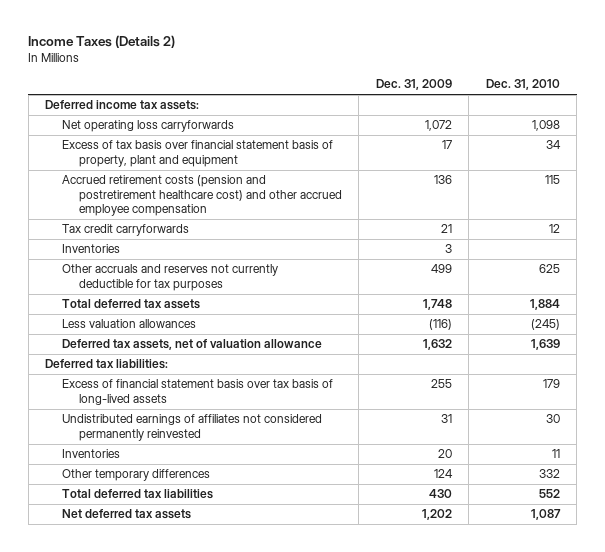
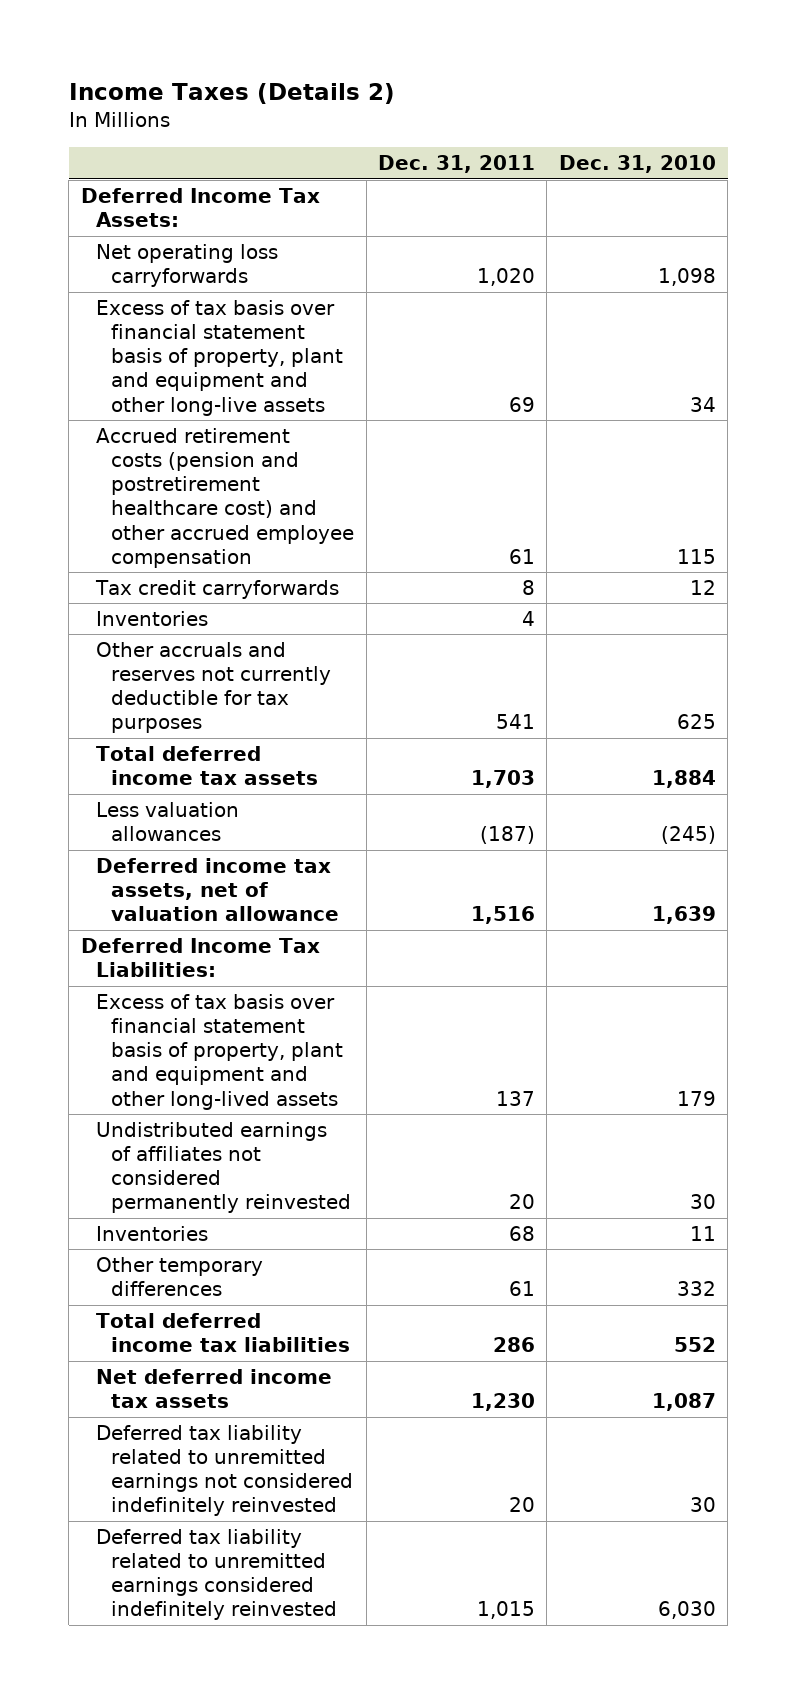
[375,79,452,91] Dec. 31, 2009 -> none
none -> [378,155,536,174] Dec. 31, 2011
[45,100,200,111] Deferred income tax assets: -> [80,188,320,228] Deferred Income Tax Assets:
[61,140,333,167] Excess of tax basis over financial statement basis of property, plant and equipment -> [96,300,344,416] Excess of tax basis over financial statement basis of property, plant and equipment and other long-live assets
[61,299,200,310] Total deferred tax assets -> [96,746,319,786] Total deferred income tax assets
[61,339,322,351] Deferred tax assets, net of valuation allowance -> [96,858,340,922] Deferred income tax assets, net of valuation allowance
[45,359,169,370] Deferred tax liabilities: -> [80,938,320,978] Deferred Income Tax Liabilities:
[61,379,333,405] Excess of financial statement basis over tax basis of long-lived assets -> [96,994,344,1110] Excess of tax basis over financial statement basis of property, plant and equipment and other long-lived assets
[61,489,213,500] Total deferred tax liabilities -> [96,1313,351,1353] Total deferred income tax liabilities
[61,509,191,520] Net deferred tax assets -> [96,1369,333,1409] Net deferred income tax assets
none -> [96,1425,354,1517] Deferred tax liability related to unremitted earnings not considered indefinitely reinvested
none -> [96,1529,338,1621] Deferred tax liability related to unremitted earnings considered indefinitely reinvested

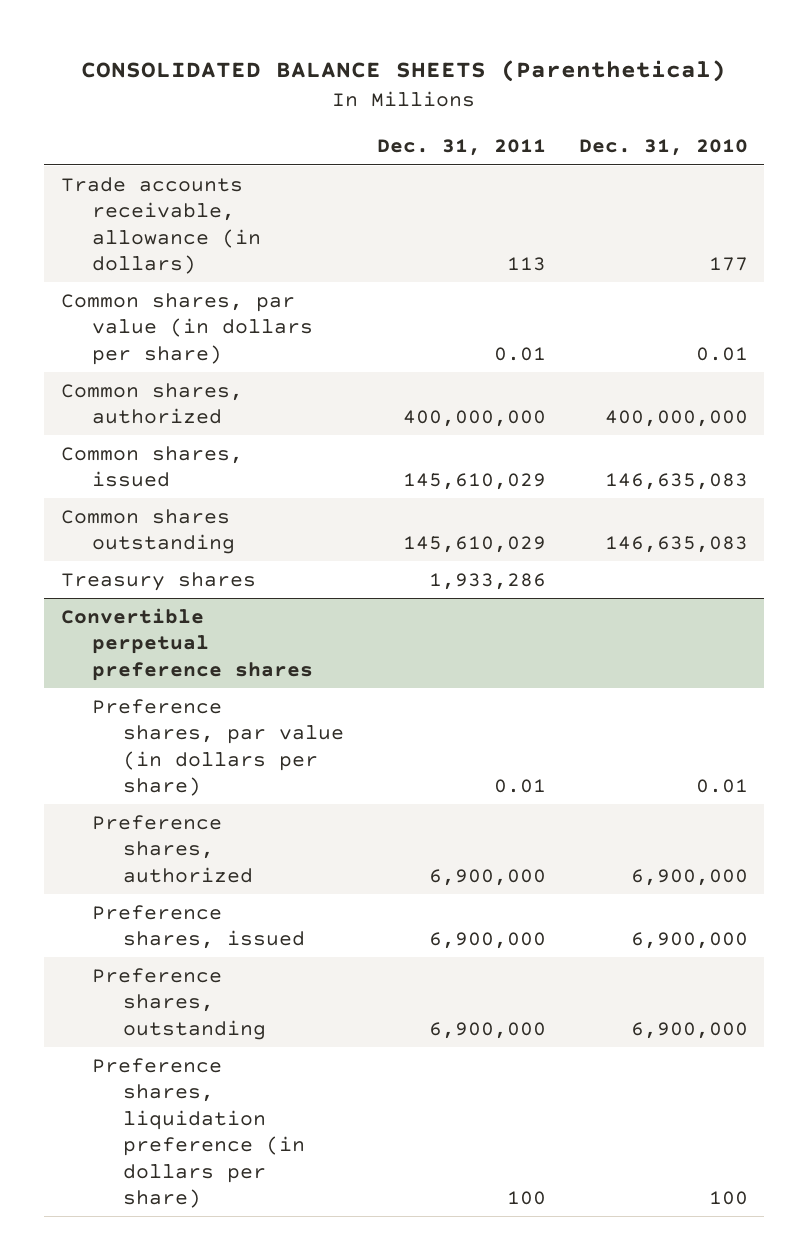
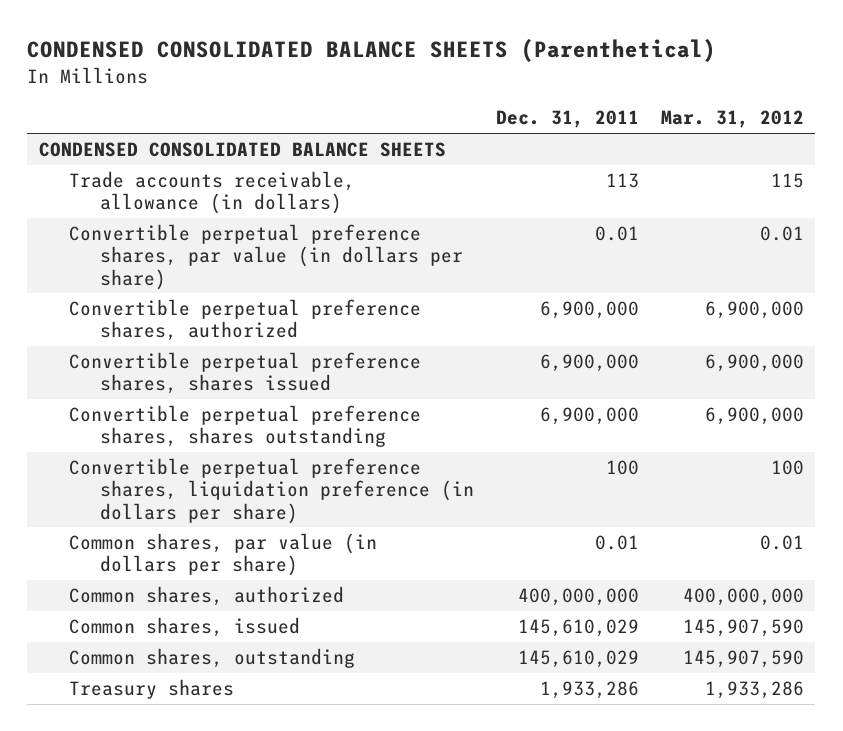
[81,60,727,83] CONSOLIDATED BALANCE SHEETS (Parenthetical) -> [27,39,717,63] CONDENSED CONSOLIDATED BALANCE SHEETS (Parenthetical)
[578,139,748,157] Dec. 31, 2010 -> none
none -> [661,110,805,129] Mar. 31, 2012
none -> [38,142,446,158] CONDENSED CONSOLIDATED BALANCE SHEETS
none -> [69,224,463,290] Convertible perpetual preference shares, par value (in dollars per share)
none -> [69,299,422,342] Convertible perpetual preference shares, authorized
none -> [69,352,422,395] Convertible perpetual preference shares, shares issued
none -> [69,405,422,448] Convertible perpetual preference shares, shares outstanding
none -> [69,458,474,524] Convertible perpetual preference shares, liquidation preference (in dollars per share)
[60,508,236,555] Common shares outstanding -> [69,648,356,669] Common shares, outstanding
[60,607,314,681] Convertible perpetual preference shares -> none
[92,698,345,797] Preference shares, par value (in dollars per share) -> none
[92,814,254,883] Preference shares, authorized -> none
[92,904,306,950] Preference shares, issued -> none
[92,967,267,1040] Preference shares, outstanding -> none
[92,1057,306,1209] Preference shares, liquidation preference (in dollars per share) -> none

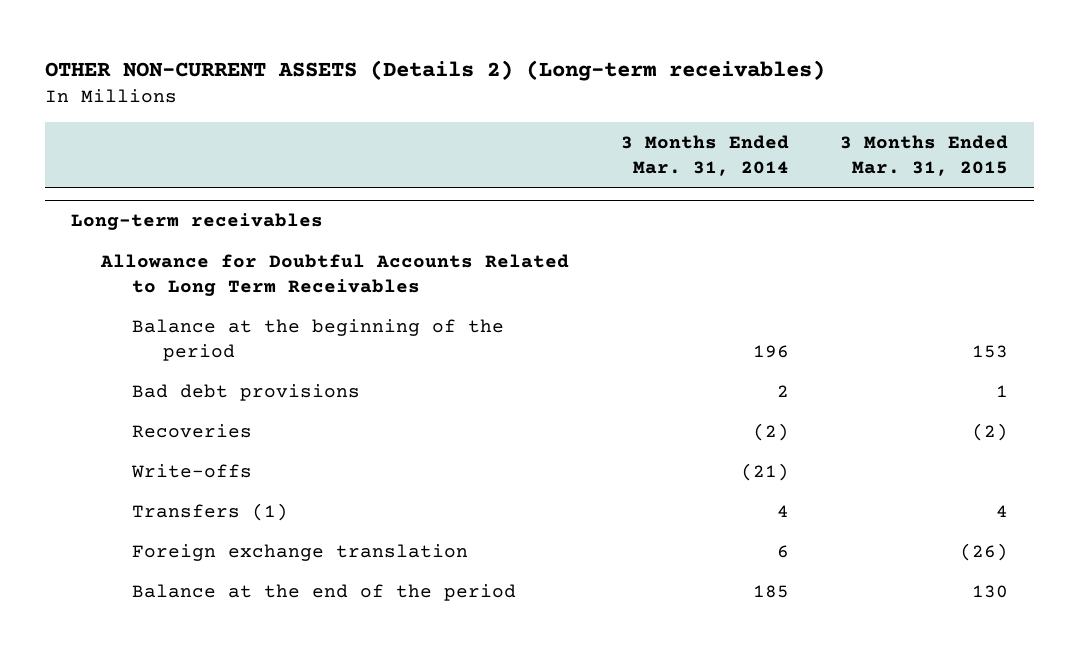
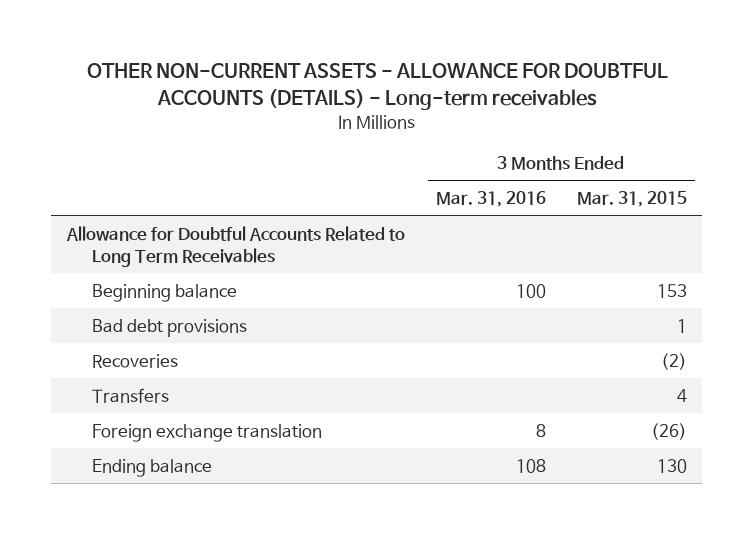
[45,59,826,81] OTHER NON-CURRENT ASSETS (Details 2) (Long-term receivables) -> [86,63,668,110] OTHER NON-CURRENT ASSETS - ALLOWANCE FOR DOUBTFUL ACCOUNTS (DETAILS) - Long-term receivables
[620,134,789,177] 3 Months Ended Mar. 31, 2014 -> none
none -> [435,190,546,207] Mar. 31, 2016
[70,213,323,231] Long-term receivables -> none
[132,318,505,362] Balance at the beginning of the period -> [92,283,238,302] Beginning balance
[131,463,253,478] Write-offs -> none
[132,502,289,521] Transfers (1) -> [92,387,170,403] Transfers
[132,583,517,601] Balance at the end of the period -> [92,458,213,477] Ending balance

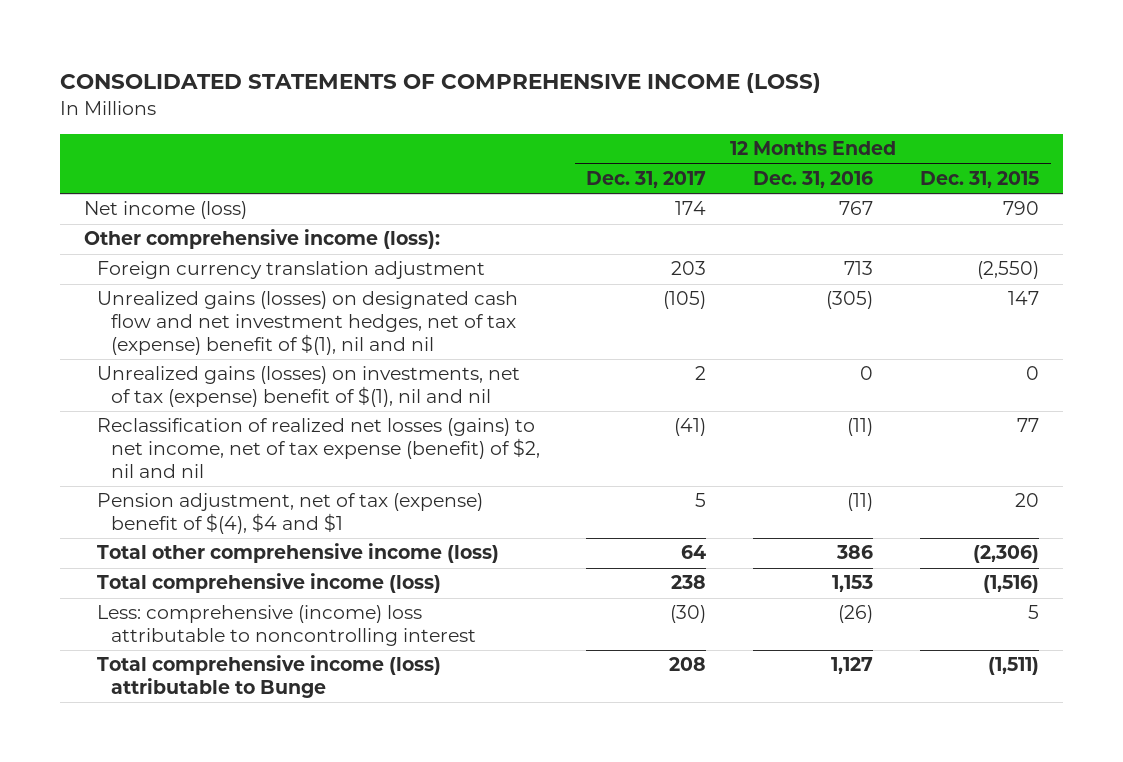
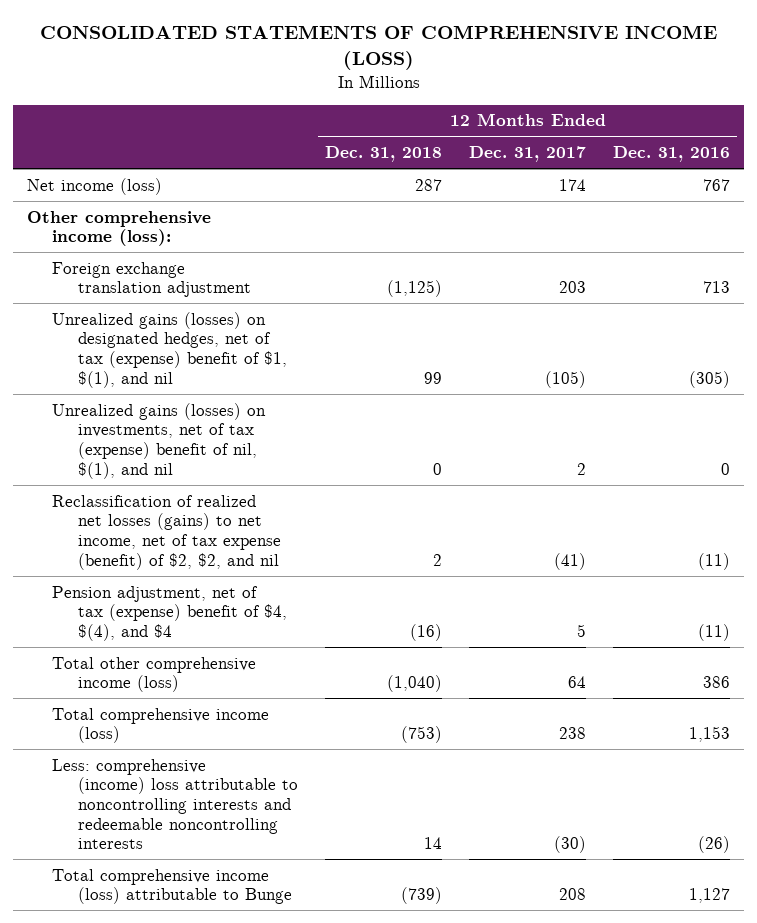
[920,170,1040,188] Dec. 31, 2015 -> none
none -> [325,146,443,163] Dec. 31, 2018
[97,261,486,280] Foreign currency translation adjustment -> [52,261,251,298] Foreign exchange translation adjustment
[97,291,519,355] Unrealized gains (losses) on designated cash flow and net investment hedges, net of tax (expense) benefit of $(1), nil and nil -> [52,311,287,388] Unrealized gains (losses) on designated hedges, net of tax (expense) benefit of $1, $(1), and nil
[97,366,521,408] Unrealized gains (losses) on investments, net of tax (expense) benefit of $(1), nil and nil -> [52,402,267,479] Unrealized gains (losses) on investments, net of tax (expense) benefit of nil, $(1), and nil
[97,418,540,478] Reclassification of realized net losses (gains) to net income, net of tax expense (benefit) of $2, nil and nil -> [52,494,281,570] Reclassification of realized net losses (gains) to net income, net of tax expense (benefit) of $2, $2, and nil
[97,493,484,535] Pension adjustment, net of tax (expense) benefit of $(4), $4 and $1 -> [52,585,287,641] Pension adjustment, net of tax (expense) benefit of $4, $(4), and $4
[97,605,476,647] Less: comprehensive (income) loss attributable to noncontrolling interest -> [52,758,298,850] Less: comprehensive (income) loss attributable to noncontrolling interests and redeemable noncontrolling interests

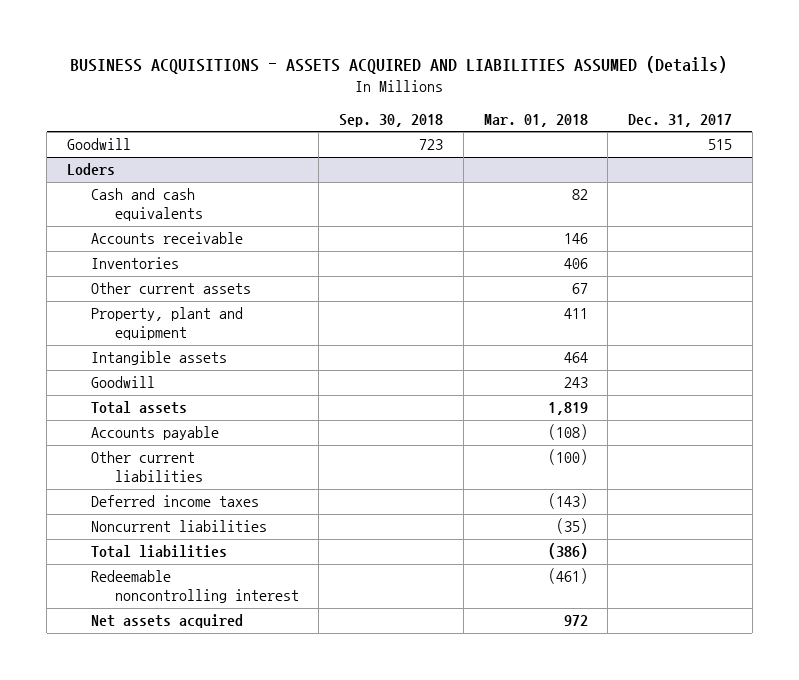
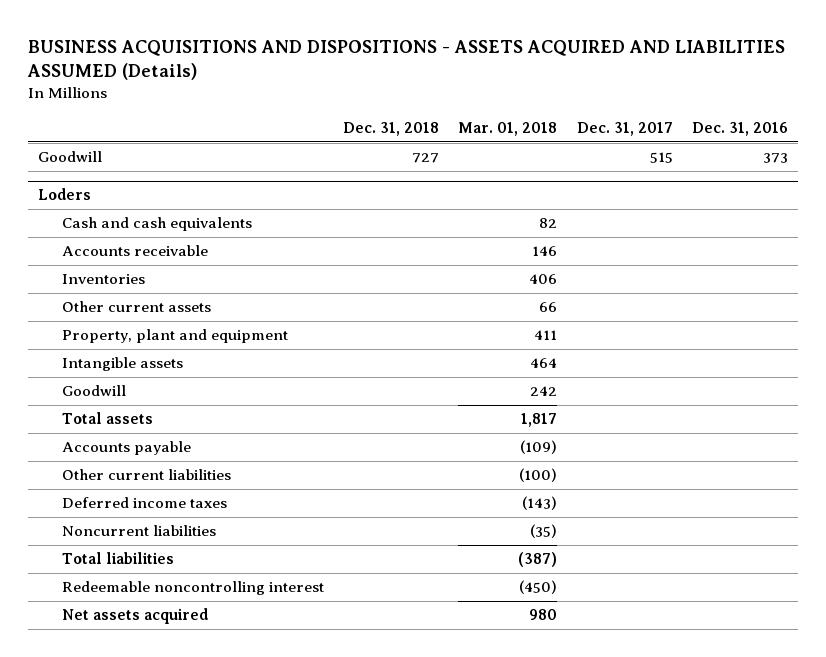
[70,56,728,75] BUSINESS ACQUISITIONS - ASSETS ACQUIRED AND LIABILITIES ASSUMED (Details) -> [27,39,786,81] BUSINESS ACQUISITIONS AND DISPOSITIONS - ASSETS ACQUIRED AND LIABILITIES ASSUMED (Details)
[339,113,444,127] Sep. 30, 2018 -> none
none -> [343,122,440,137] Dec. 31, 2018
none -> [691,122,788,137] Dec. 31, 2016
[571,283,588,295] 67 -> [539,302,558,313] 66
[563,377,588,389] 243 -> [530,386,558,397] 242
[547,402,588,416] 1,819 -> [521,413,558,428] 1,817
[547,424,588,441] (108) -> [520,440,558,455] (109)
[547,543,588,560] (386) -> [518,552,558,568] (387)
[547,568,588,585] (461) -> [519,580,558,595] (450)
[563,615,588,627] 972 -> [529,609,558,621] 980

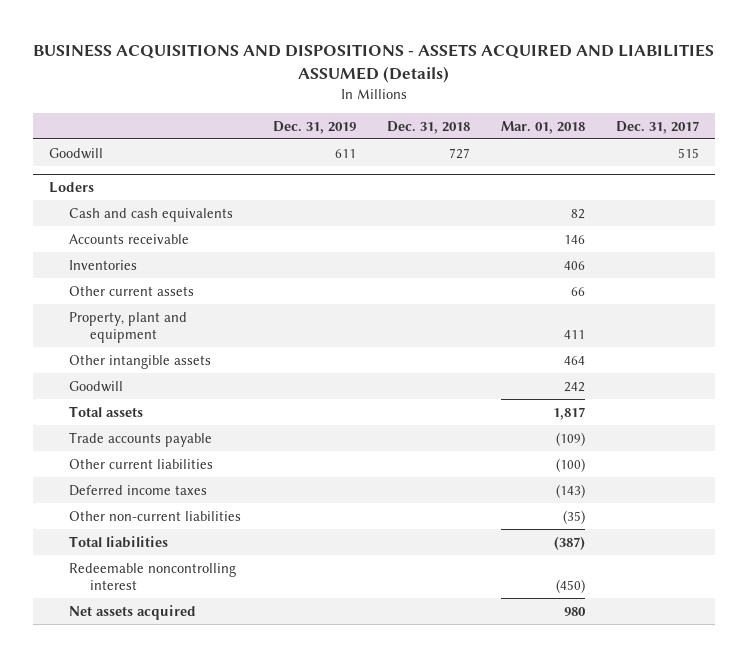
[691,122,788,137] Dec. 31, 2016 -> none
none -> [272,120,356,134] Dec. 31, 2019
[61,357,183,372] Intangible assets -> [69,354,212,369] Other intangible assets
[61,441,191,456] Accounts payable -> [69,431,213,447] Trade accounts payable
[61,525,216,537] Noncurrent liabilities -> [69,510,242,521] Other non-current liabilities

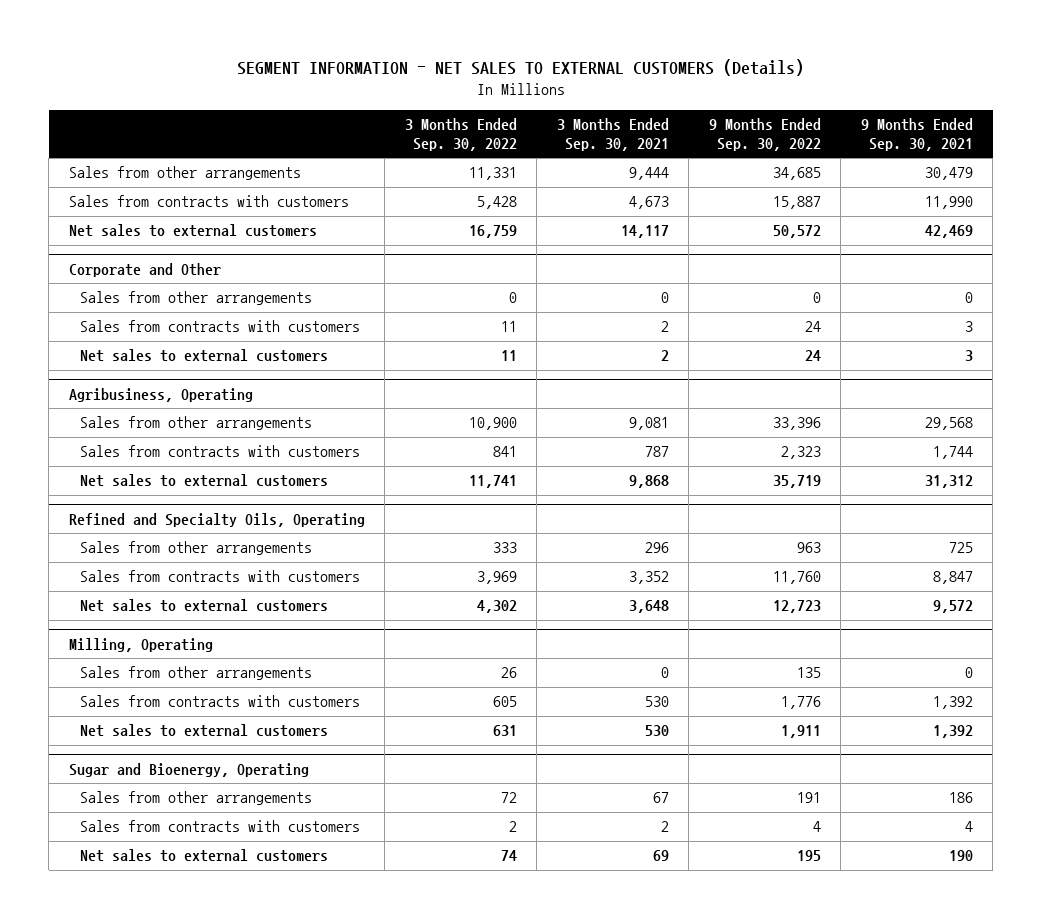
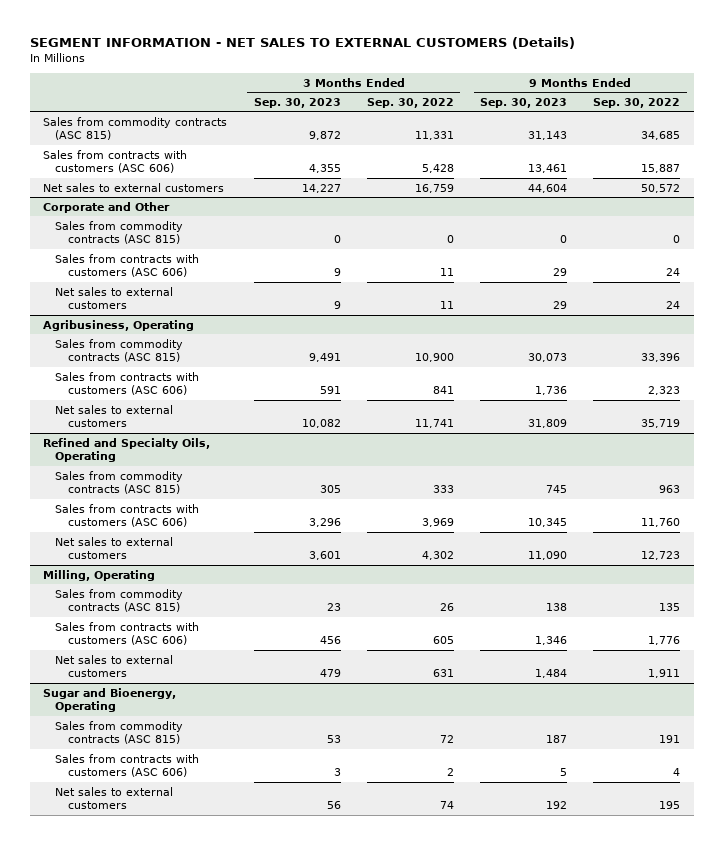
[556,118,669,152] 3 Months Ended Sep. 30, 2021 -> none
[860,118,973,152] 9 Months Ended Sep. 30, 2021 -> none
none -> [253,97,341,108] Sep. 30, 2023
none -> [480,97,568,108] Sep. 30, 2023
[68,166,301,181] Sales from other arrangements -> [43,116,228,141] Sales from commodity contracts (ASC 815)
[68,195,349,208] Sales from contracts with customers -> [43,149,188,174] Sales from contracts with customers (ASC 606)
[80,291,313,306] Sales from other arrangements -> [55,220,184,245] Sales from commodity contracts (ASC 815)
[80,320,361,333] Sales from contracts with customers -> [55,253,200,278] Sales from contracts with customers (ASC 606)
[80,416,313,431] Sales from other arrangements -> [55,338,184,363] Sales from commodity contracts (ASC 815)
[80,445,361,458] Sales from contracts with customers -> [55,371,200,396] Sales from contracts with customers (ASC 606)
[80,541,313,556] Sales from other arrangements -> [55,470,184,495] Sales from commodity contracts (ASC 815)
[80,570,361,583] Sales from contracts with customers -> [55,503,200,528] Sales from contracts with customers (ASC 606)
[80,666,313,681] Sales from other arrangements -> [55,588,184,613] Sales from commodity contracts (ASC 815)
[80,695,361,708] Sales from contracts with customers -> [55,621,200,646] Sales from contracts with customers (ASC 606)
[80,791,313,806] Sales from other arrangements -> [55,720,184,745] Sales from commodity contracts (ASC 815)
[80,820,361,833] Sales from contracts with customers -> [55,753,200,778] Sales from contracts with customers (ASC 606)

